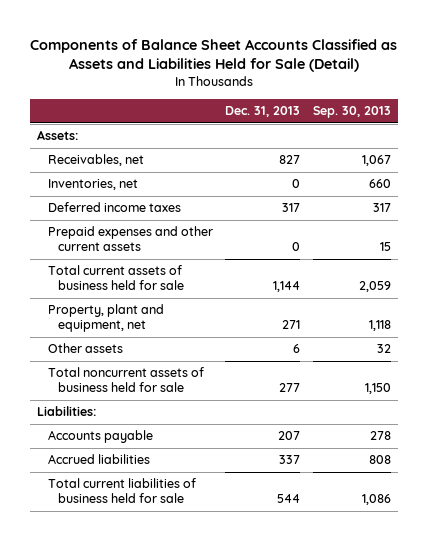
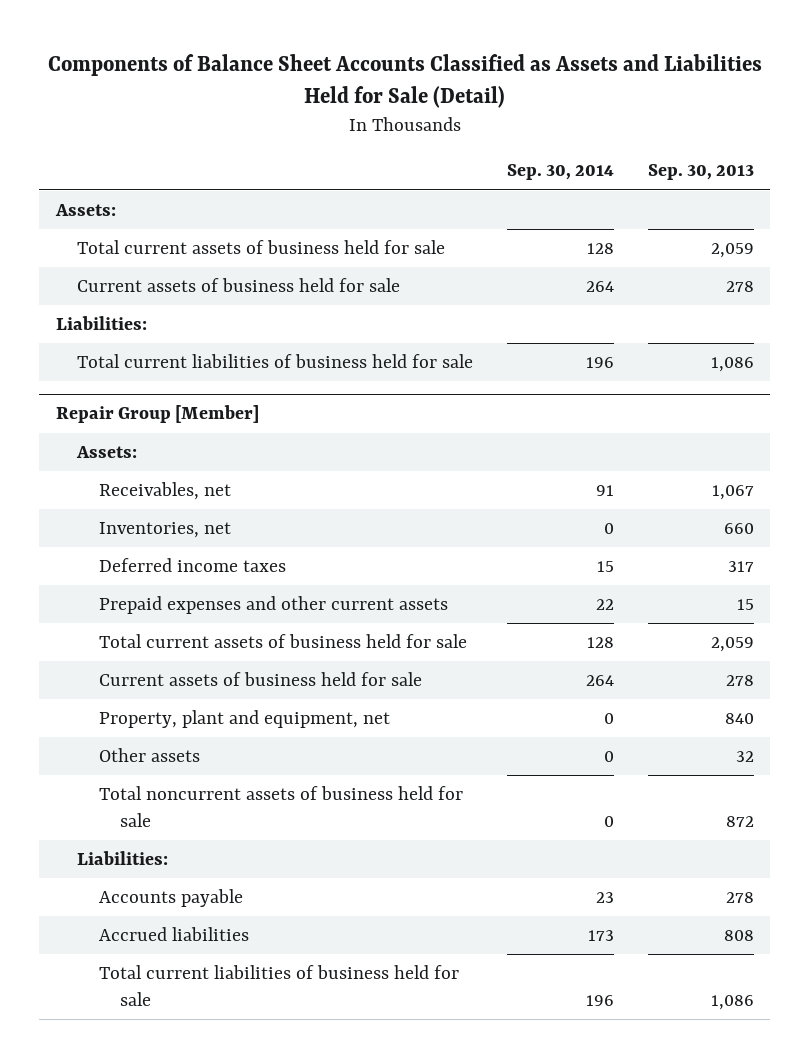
[225,106,301,118] Dec. 31, 2013 -> none
none -> [506,164,614,181] Sep. 30, 2014
none -> [77,240,446,255] Total current assets of business held for sale
none -> [77,278,401,293] Current assets of business held for sale
none -> [55,316,147,331] Liabilities:
none -> [77,354,474,369] Total current liabilities of business held for sale
none -> [55,405,259,424] Repair Group [Member]
none -> [76,446,138,459] Assets:
none -> [98,672,422,687] Current assets of business held for sale
[369,320,392,332] 1,118 -> [724,713,754,725] 840
[365,383,392,395] 1,150 -> [725,815,754,827] 872

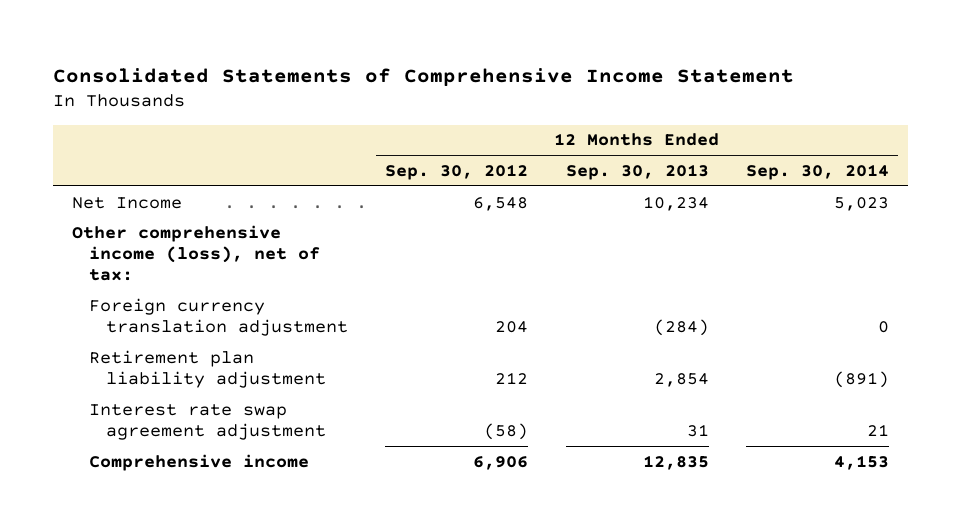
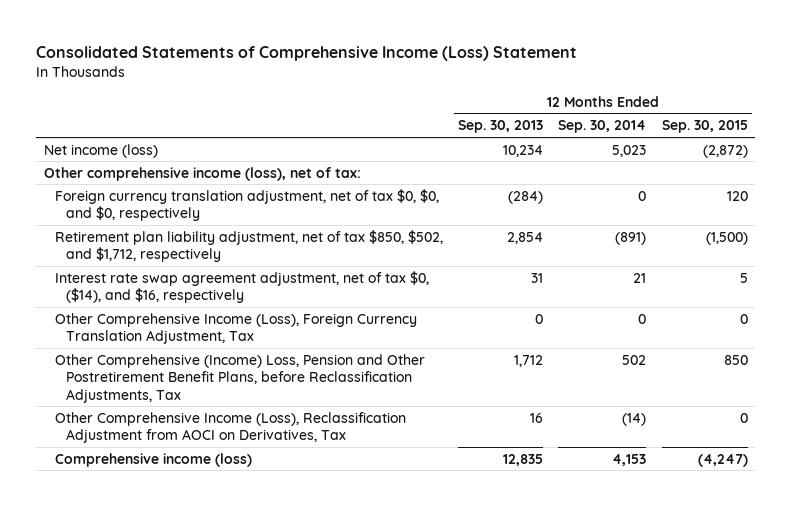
[53,67,795,86] Consolidated Statements of Comprehensive Income Statement -> [35,45,577,61] Consolidated Statements of Comprehensive Income (Loss) Statement
[385,163,529,180] Sep. 30, 2012 -> none
none -> [661,120,748,134] Sep. 30, 2015
[72,196,183,209] Net Income -> [43,143,158,158] Net income (loss)
[89,297,349,336] Foreign currency translation adjustment -> [54,188,439,222] Foreign currency translation adjustment, net of tax $0, $0, and $0, respectively
[89,349,327,388] Retirement plan liability adjustment -> [54,229,443,263] Retirement plan liability adjustment, net of tax $850, $502, and $1,712, respectively
[89,403,327,440] Interest rate swap agreement adjustment -> [54,270,429,304] Interest rate swap agreement adjustment, net of tax $0, ($14), and $16, respectively
none -> [54,312,417,345] Other Comprehensive Income (Loss), Foreign Currency Translation Adjustment, Tax
none -> [54,353,425,403] Other Comprehensive (Income) Loss, Pension and Other Postretirement Benefit Plans, before Reclassification Adjustments, Tax
none -> [54,411,406,444] Other Comprehensive Income (Loss), Reclassification Adjustment from AOCI on Derivatives, Tax
[89,453,310,471] Comprehensive income -> [54,452,252,467] Comprehensive income (loss)

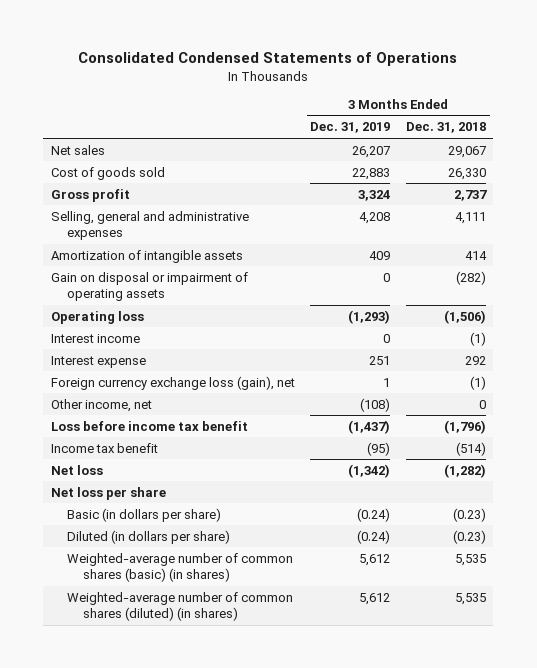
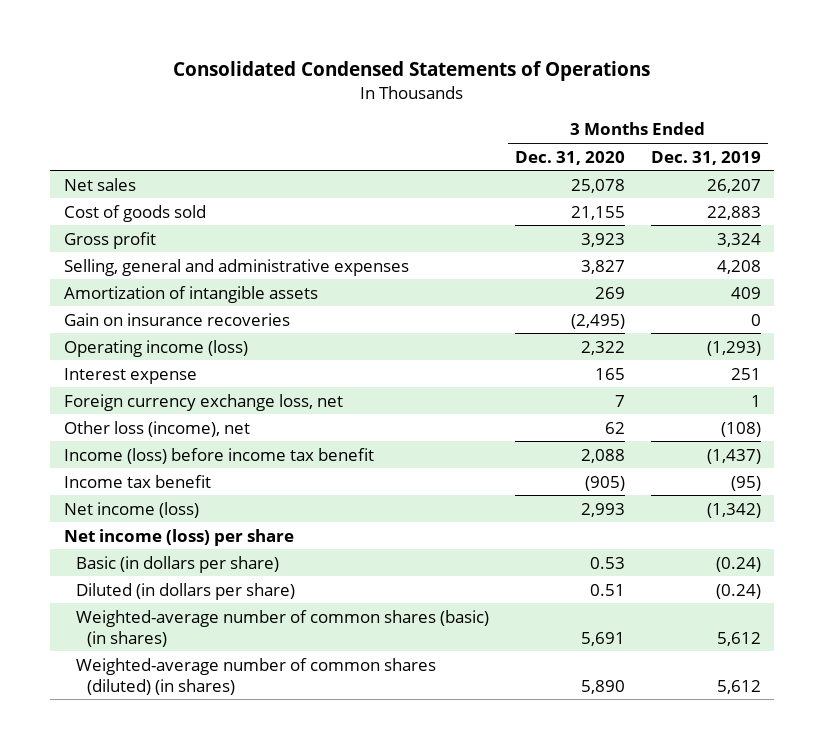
[405,122,486,134] Dec. 31, 2018 -> none
none -> [514,150,625,165] Dec. 31, 2020
[51,271,249,301] Gain on disposal or impairment of operating assets -> none
[51,333,141,343] Interest income -> none
none -> [63,312,290,326] Gain on insurance recoveries
[51,310,145,324] Operating loss -> [63,339,248,357] Operating income (loss)
[51,375,296,390] Foreign currency exchange loss (gain), net -> [63,393,343,411] Foreign currency exchange loss, net
[51,398,153,412] Other income, net -> [63,420,250,437] Other loss (income), net
[51,420,249,431] Loss before income tax benefit -> [63,447,374,464] Income (loss) before income tax benefit
[51,464,104,475] Net loss -> [63,501,199,518] Net income (loss)
[51,486,167,500] Net loss per share -> [63,528,294,546] Net income (loss) per share

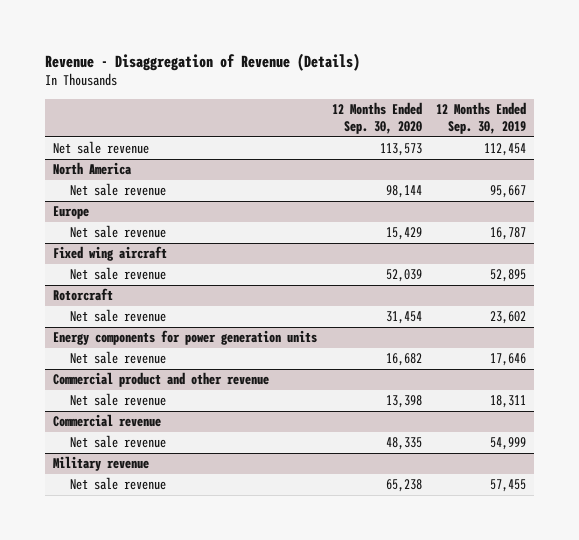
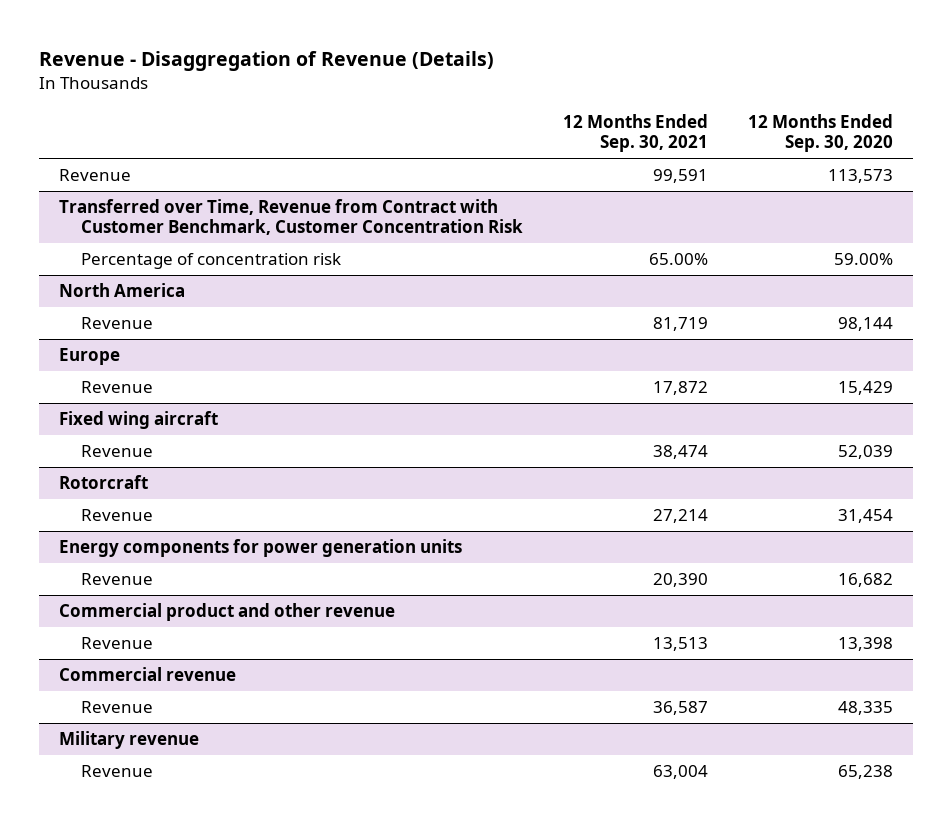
[436,102,527,135] 12 Months Ended Sep. 30, 2019 -> none
none -> [563,114,709,153] 12 Months Ended Sep. 30, 2021
[52,141,149,155] Net sale revenue -> [59,169,132,182] Revenue
none -> [59,199,524,236] Transferred over Time, Revenue from Contract with Customer Benchmark, Customer Concentration Risk
none -> [81,253,342,270] Percentage of concentration risk
[70,183,167,197] Net sale revenue -> [81,317,154,330] Revenue
[70,225,167,239] Net sale revenue -> [81,381,154,394] Revenue
[70,267,167,281] Net sale revenue -> [81,445,154,458] Revenue
[70,309,167,323] Net sale revenue -> [81,509,154,522] Revenue
[70,351,167,365] Net sale revenue -> [81,573,154,586] Revenue
[70,393,167,407] Net sale revenue -> [81,637,154,650] Revenue
[70,435,167,449] Net sale revenue -> [81,701,154,714] Revenue
[70,477,167,491] Net sale revenue -> [81,765,154,778] Revenue

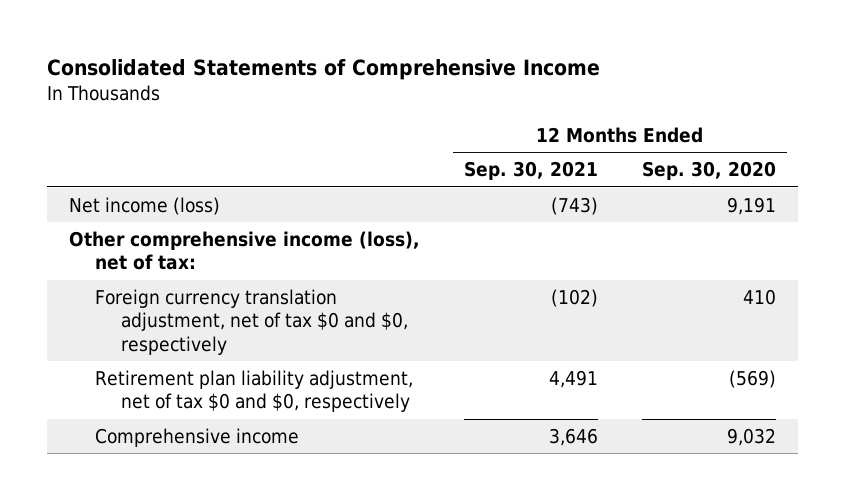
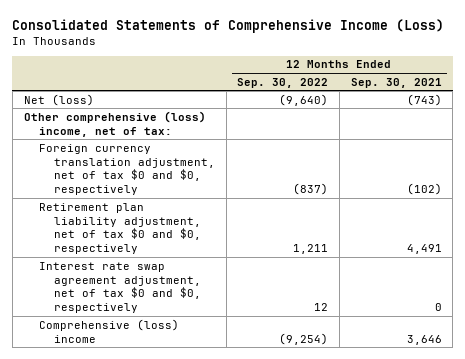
[46,59,600,81] Consolidated Statements of Comprehensive Income -> [12,18,445,33] Consolidated Statements of Comprehensive Income (Loss)
[642,161,777,181] Sep. 30, 2020 -> none
none -> [237,77,329,88] Sep. 30, 2022
[68,196,220,215] Net income (loss) -> [23,93,94,106] Net (loss)
[68,230,420,271] Other comprehensive income (loss), net of tax: -> [23,110,206,137] Other comprehensive (loss) income, net of tax:
none -> [38,261,201,314] Interest rate swap agreement adjustment, net of tax $0 and $0, respectively
[94,427,299,447] Comprehensive income -> [38,318,179,343] Comprehensive (loss) income

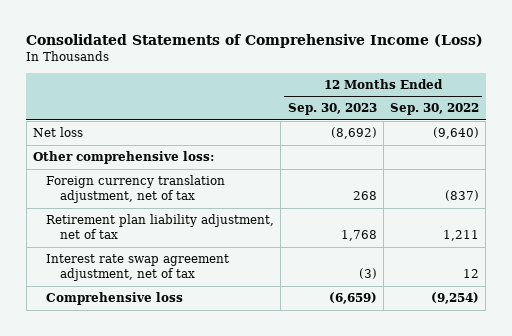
[350,77,442,88] Sep. 30, 2021 -> none
none -> [287,103,377,116] Sep. 30, 2023
[23,93,94,106] Net (loss) -> [32,127,83,138] Net loss
[23,110,206,137] Other comprehensive (loss) income, net of tax: -> [32,151,214,165] Other comprehensive loss:
[38,143,215,196] Foreign currency translation adjustment, net of tax $0 and $0, respectively -> [46,175,226,204] Foreign currency translation adjustment, net of tax
[38,202,201,255] Retirement plan liability adjustment, net of tax $0 and $0, respectively -> [46,214,275,240] Retirement plan liability adjustment, net of tax
[38,261,201,314] Interest rate swap agreement adjustment, net of tax $0 and $0, respectively -> [46,254,230,282] Interest rate swap agreement adjustment, net of tax
[38,318,179,343] Comprehensive (loss) income -> [46,292,184,306] Comprehensive loss

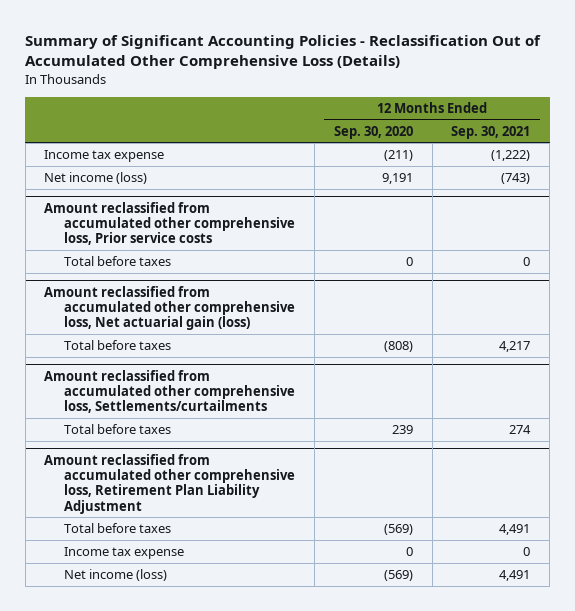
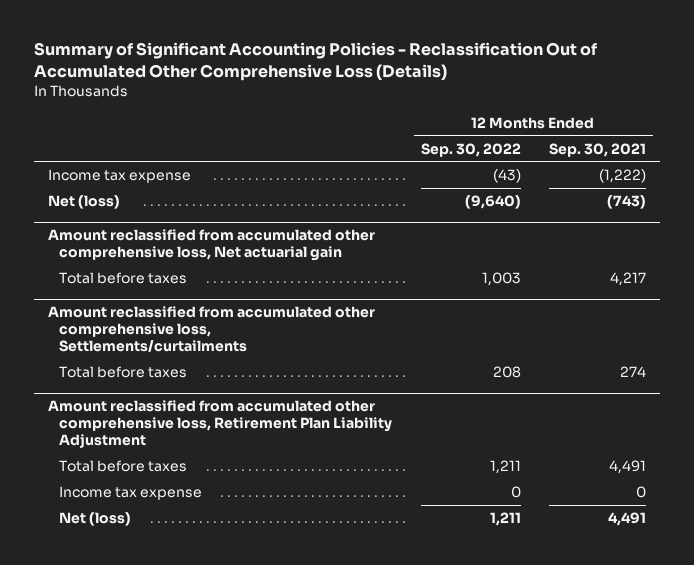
[333,125,413,139] Sep. 30, 2020 -> none
none -> [420,142,521,157] Sep. 30, 2022
[44,201,296,246] Amount reclassified from accumulated other comprehensive loss, Prior service costs -> none
[64,256,172,267] Total before taxes -> none
[44,172,148,185] Net income (loss) -> [47,194,120,209] Net (loss)
[44,285,296,331] Amount reclassified from accumulated other comprehensive loss, Net actuarial gain (loss) -> [47,229,375,262] Amount reclassified from accumulated other comprehensive loss, Net actuarial gain
[64,569,168,582] Net income (loss) -> [59,511,132,526] Net (loss)

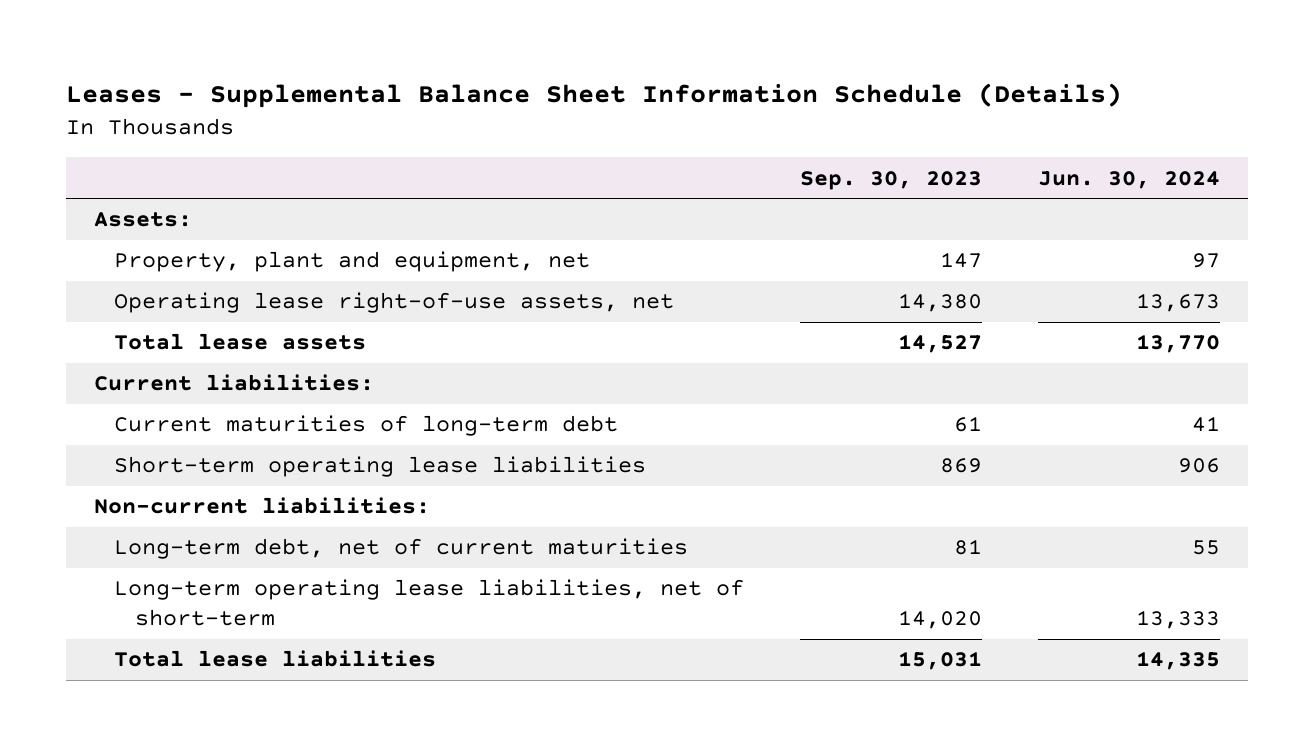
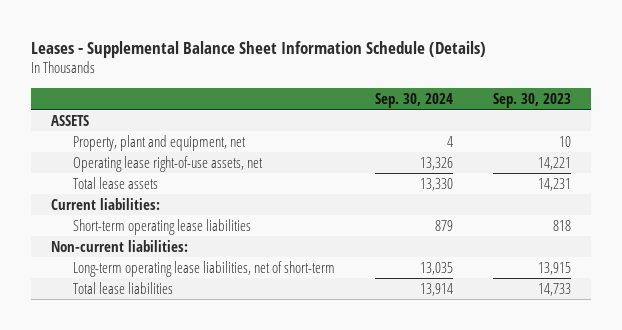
[1037,170,1220,189] Jun. 30, 2024 -> none
none -> [375,92,454,108] Sep. 30, 2024
[93,212,192,228] Assets: -> [50,114,89,126] ASSETS
[940,252,983,269] 147 -> [559,135,572,147] 10
[898,293,983,313] 14,380 -> [538,156,572,170] 14,221
[898,334,983,354] 14,527 -> [538,177,572,191] 14,231
[114,415,619,437] Current maturities of long-term debt -> none
[940,458,983,474] 869 -> [553,219,572,231] 818
[114,538,689,560] Long-term debt, net of current maturities -> none
[898,610,983,630] 14,020 -> [538,261,572,275] 13,915
[898,651,983,671] 15,031 -> [538,282,572,296] 14,733

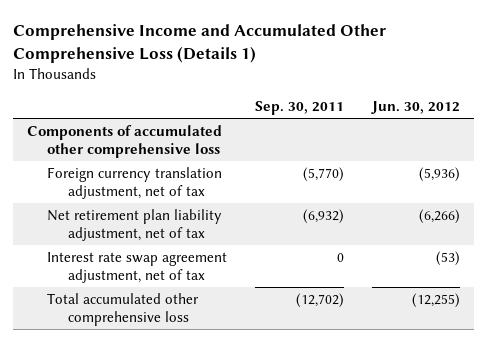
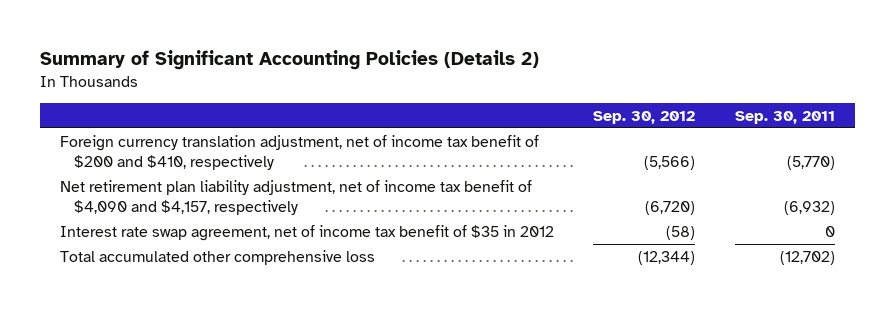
[12,23,386,63] Comprehensive Income and Accumulated Other Comprehensive Loss (Details 1) -> [39,49,539,70] Summary of Significant Accounting Policies (Details 2)
[371,101,461,115] Jun. 30, 2012 -> none
none -> [593,110,696,124] Sep. 30, 2012
[26,125,222,159] Components of accumulated other comprehensive loss -> none
[47,167,223,200] Foreign currency translation adjustment, net of tax -> [59,134,539,170] Foreign currency translation adjustment, net of income tax benefit of $200 and $410, respectively
[47,209,223,242] Net retirement plan liability adjustment, net of tax -> [59,179,532,215] Net retirement plan liability adjustment, net of income tax benefit of $4,090 and $4,157, respectively
[47,252,228,284] Interest rate swap agreement adjustment, net of tax -> [59,224,554,241] Interest rate swap agreement, net of income tax benefit of $35 in 2012

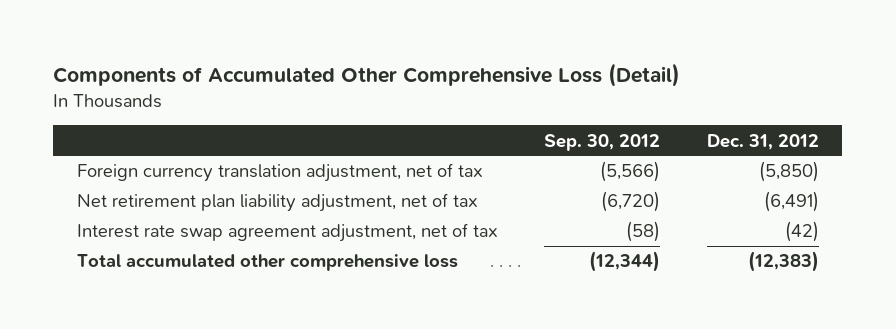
[39,49,539,70] Summary of Significant Accounting Policies (Details 2) -> [53,63,681,88] Components of Accumulated Other Comprehensive Loss (Detail)
[734,110,835,124] Sep. 30, 2011 -> none
none -> [706,133,819,150] Dec. 31, 2012
[59,134,539,170] Foreign currency translation adjustment, net of income tax benefit of $200 and $410, respectively -> [76,163,483,183] Foreign currency translation adjustment, net of tax
[59,179,532,215] Net retirement plan liability adjustment, net of income tax benefit of $4,090 and $4,157, respectively -> [76,193,478,213] Net retirement plan liability adjustment, net of tax
[59,224,554,241] Interest rate swap agreement, net of income tax benefit of $35 in 2012 -> [76,223,498,243] Interest rate swap agreement adjustment, net of tax

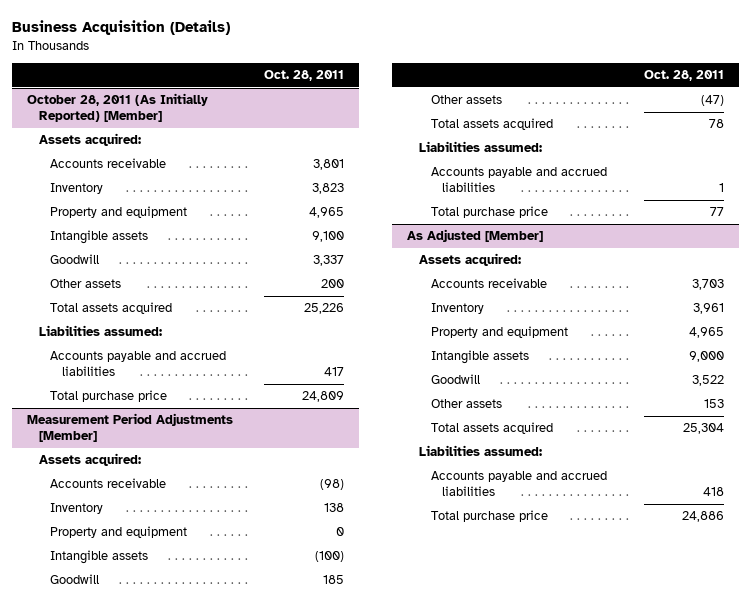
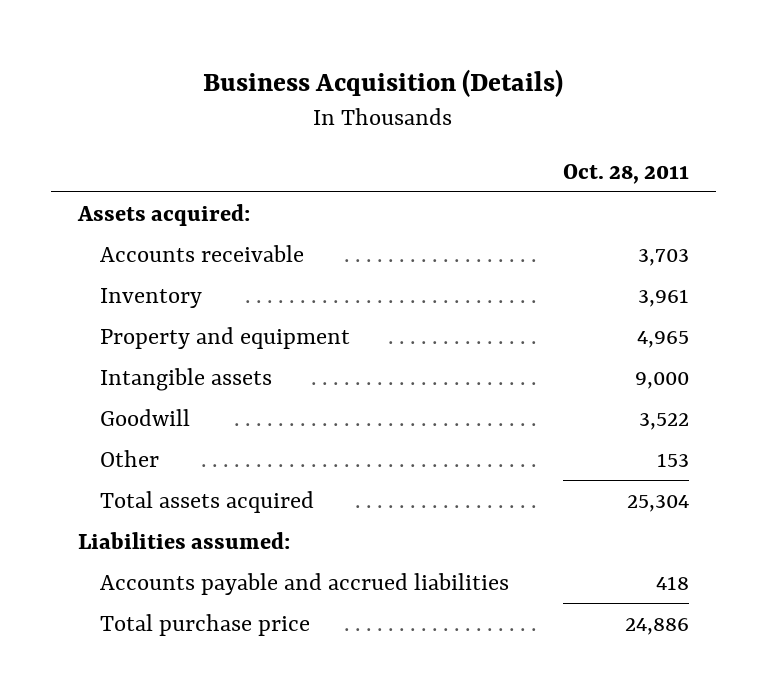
[27,93,209,123] October 28, 2011 (As Initially Reported) [Member] -> none
[50,158,167,169] Accounts receivable -> none
[50,183,104,195] Inventory -> none
[50,206,188,219] Property and equipment -> none
[50,230,149,245] Intangible assets -> none
[50,254,100,265] Goodwill -> none
[50,279,122,289] Other assets -> none
[50,302,173,315] Total assets acquired -> none
[38,325,162,337] Liabilities assumed: -> none
[50,351,227,377] Accounts payable and accrued liabilities -> none
[50,390,168,403] Total purchase price -> none
[27,413,234,443] Measurement Period Adjustments [Member] -> none
[38,453,141,467] Assets acquired: -> none
[50,478,167,489] Accounts receivable -> none
[50,503,104,515] Inventory -> none
[50,526,188,539] Property and equipment -> none
[50,550,149,565] Intangible assets -> none
[50,574,100,585] Goodwill -> none
[430,95,502,105] Other assets -> none
[430,118,553,131] Total assets acquired -> none
[418,141,542,153] Liabilities assumed: -> none
[430,167,607,193] Accounts payable and accrued liabilities -> none
[430,206,548,219] Total purchase price -> none
[407,229,544,243] As Adjusted [Member] -> none
[418,253,521,267] Assets acquired: -> none
[430,399,502,409] Other assets -> [100,449,160,467] Other

